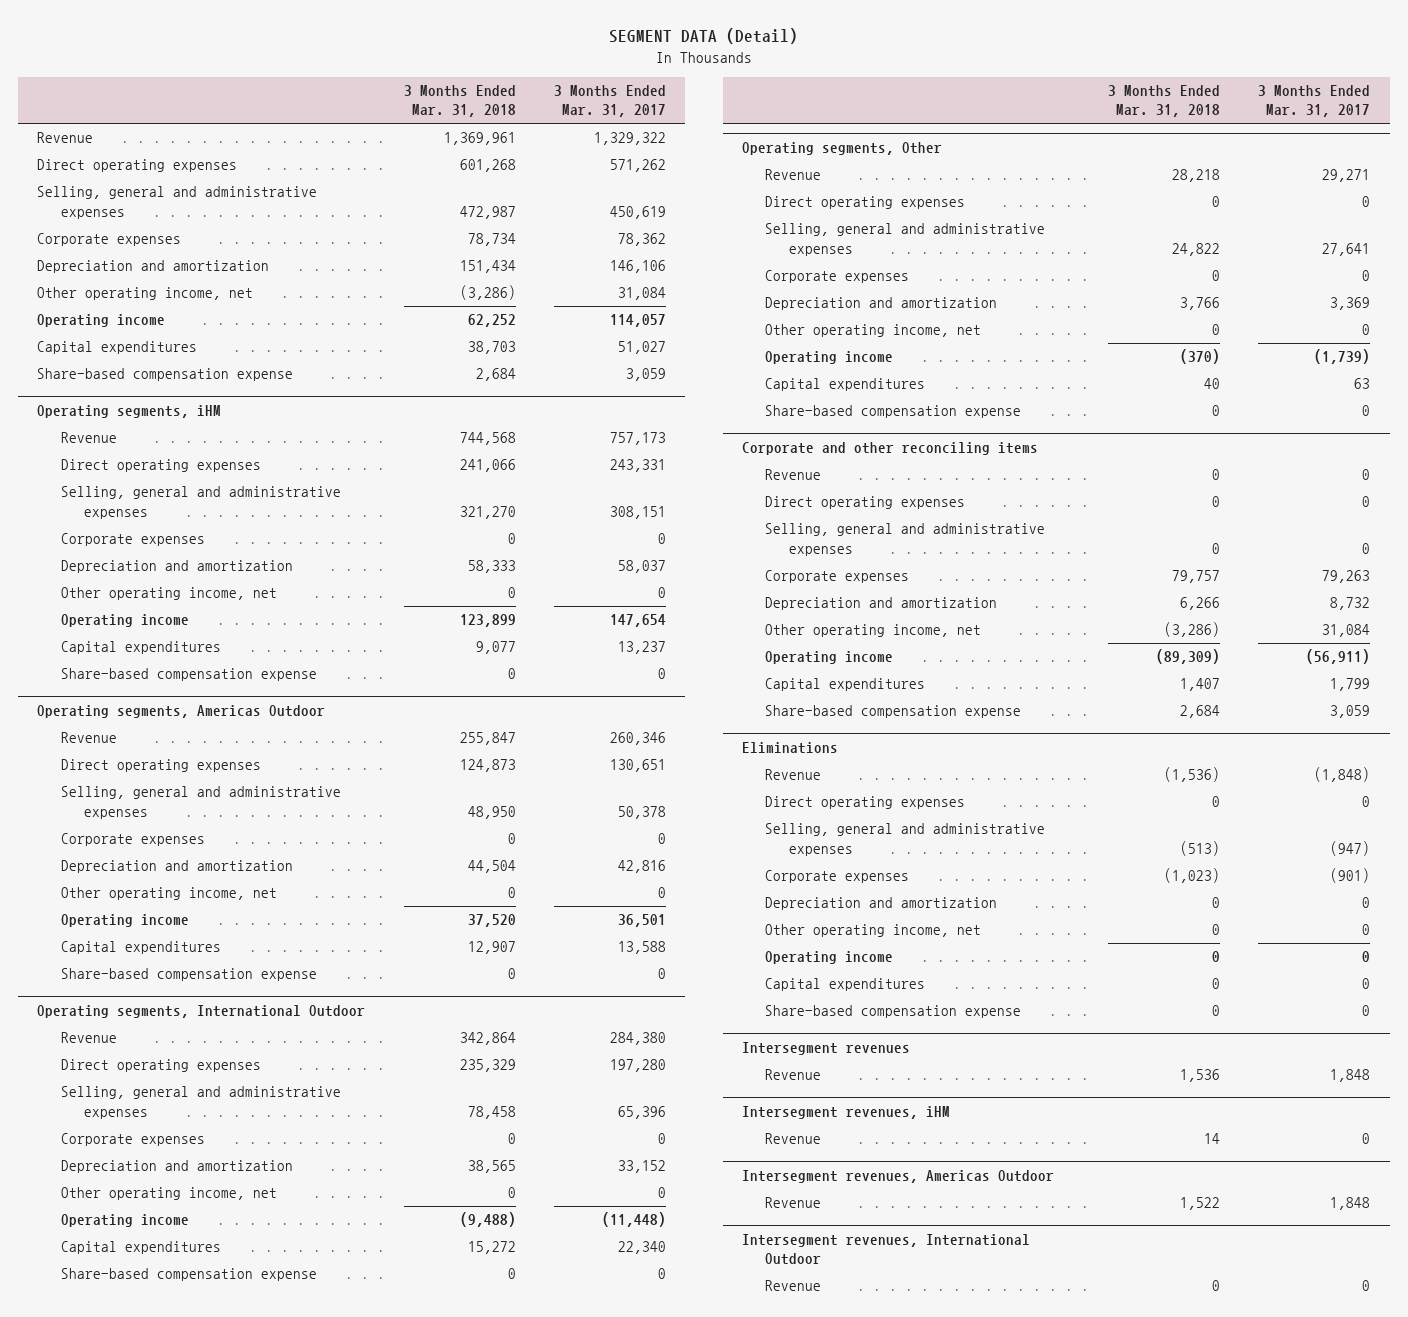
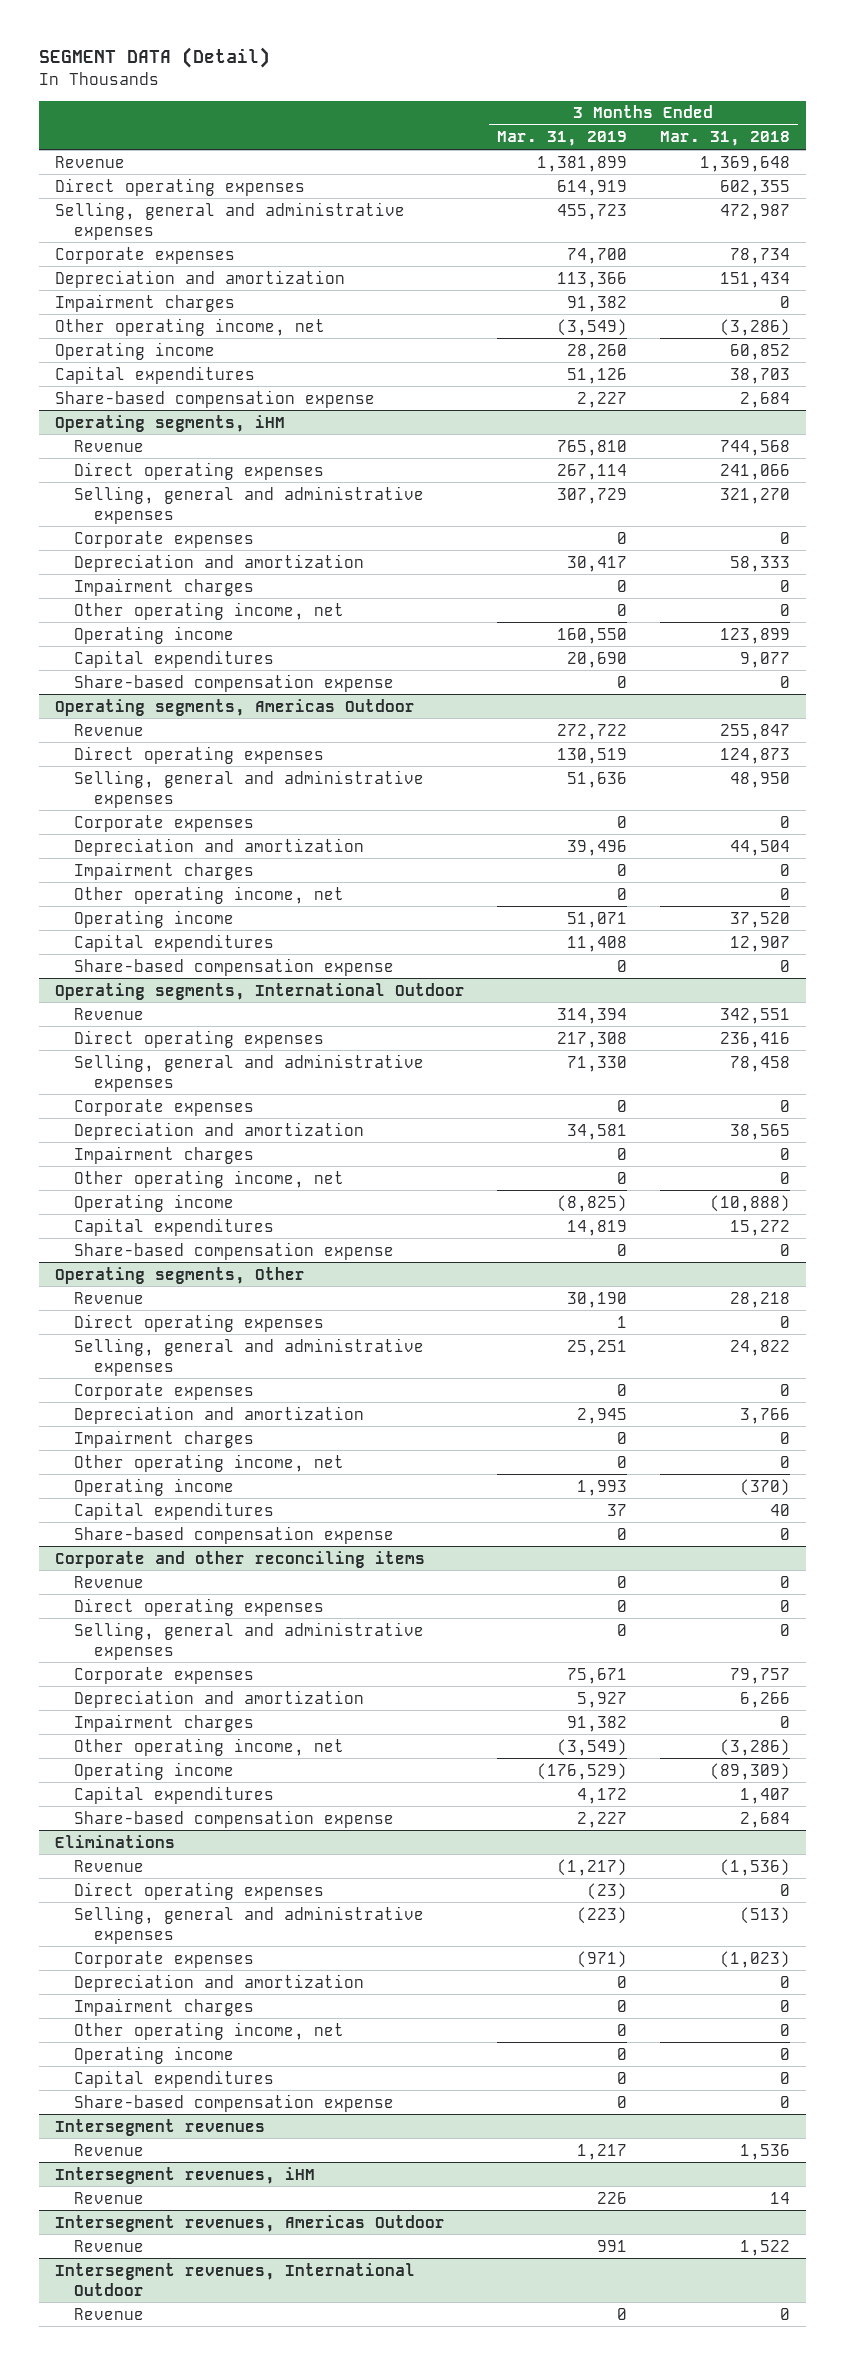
[554,85,667,118] 3 Months Ended Mar. 31, 2017 -> none
none -> [497,131,628,147] Mar. 31, 2019
[443,132,516,146] 1,369,961 -> [699,155,790,172] 1,369,648
[459,159,516,173] 601,268 -> [719,179,790,196] 602,355
none -> [54,293,235,312] Impairment charges
[467,314,516,328] 62,252 -> [729,343,790,360] 60,852
none -> [74,577,255,596] Impairment charges
none -> [74,861,255,880] Impairment charges
[459,1032,516,1046] 342,864 -> [719,1007,790,1024] 342,551
[459,1059,516,1073] 235,329 -> [719,1031,790,1048] 236,416
none -> [74,1145,255,1164] Impairment charges
[459,1212,516,1228] (9,488) -> [709,1194,790,1212] (10,888)
none -> [74,1429,255,1448] Impairment charges
none -> [74,1713,255,1732] Impairment charges
none -> [74,1997,255,2016] Impairment charges

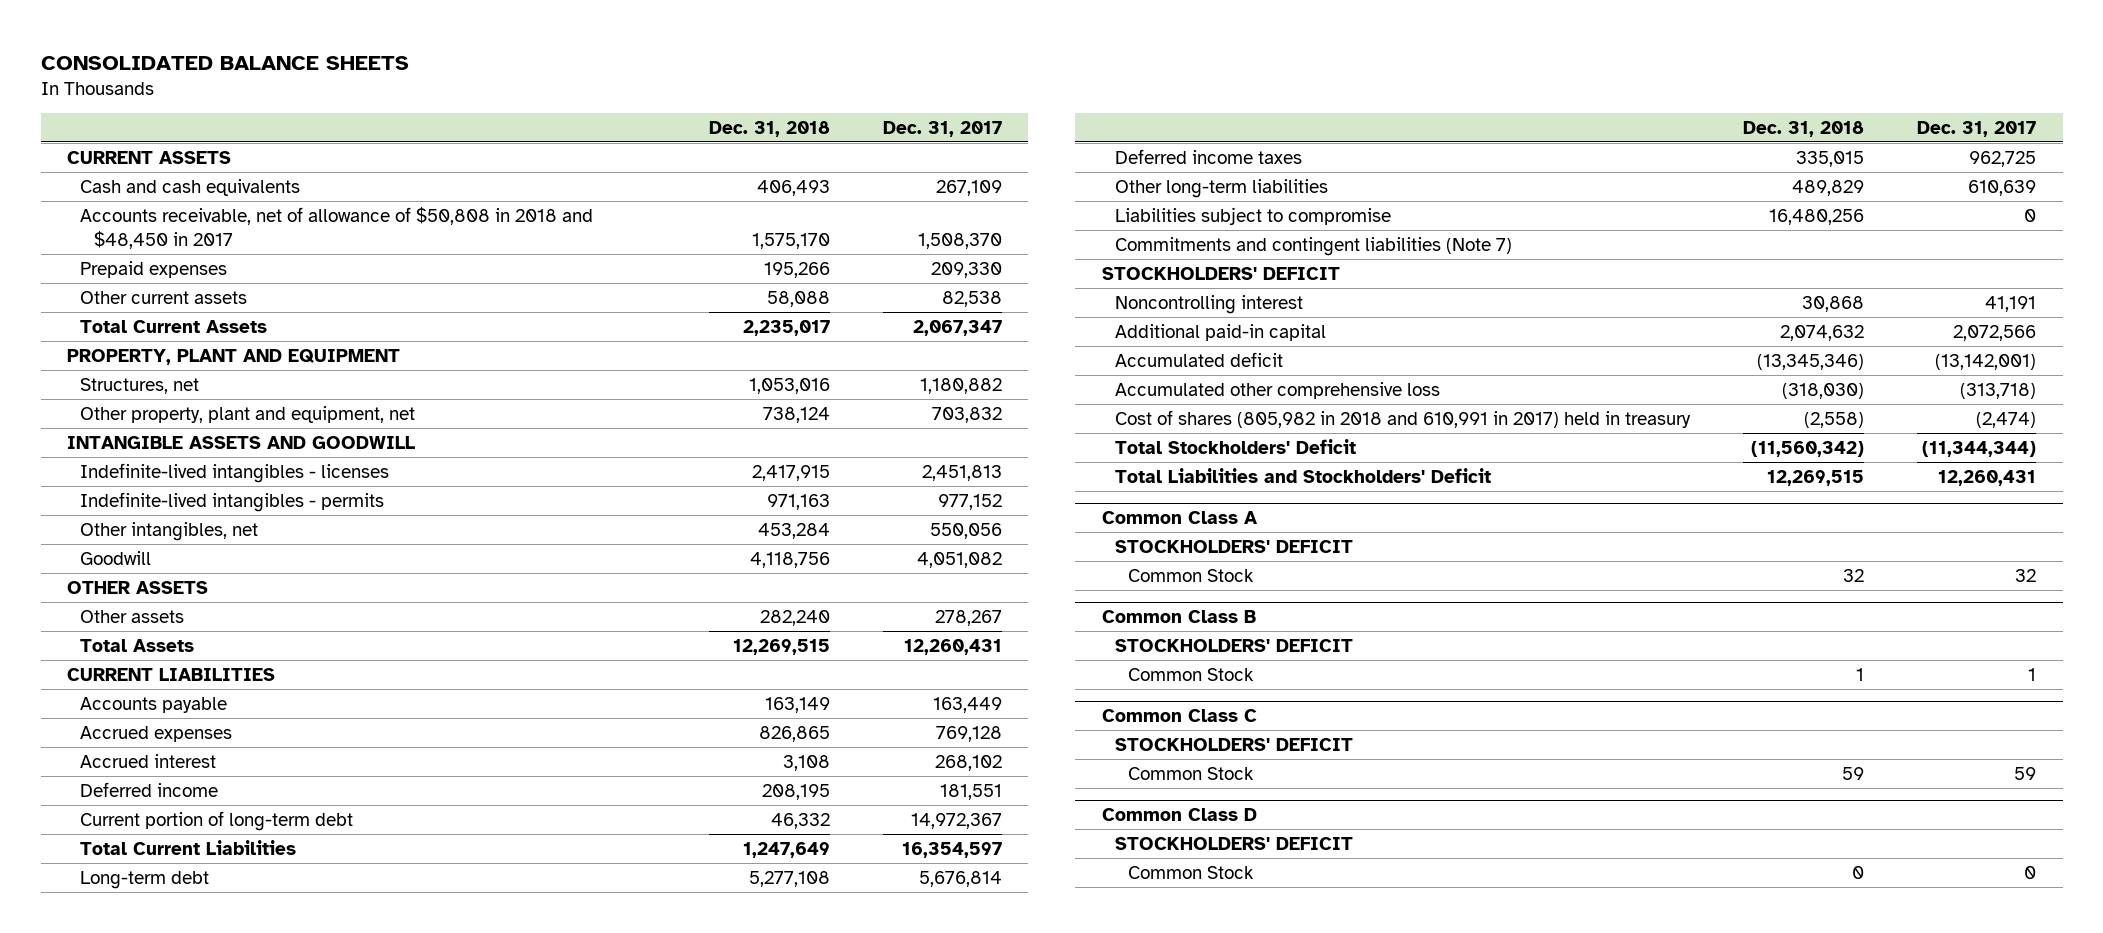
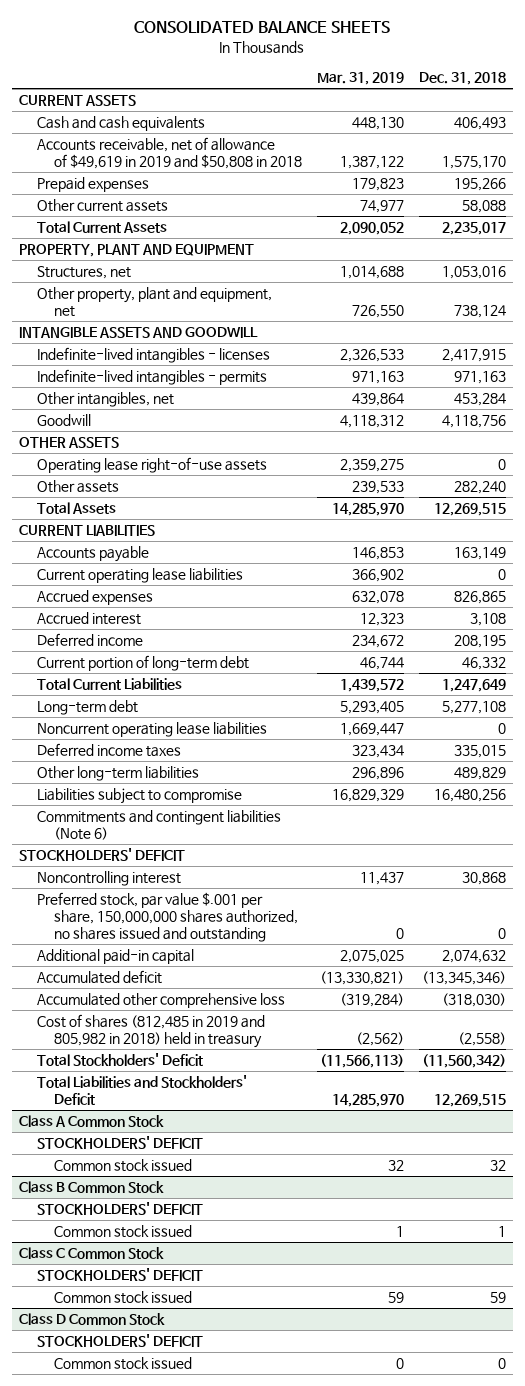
[882,120,1002,137] Dec. 31, 2017 -> none
none -> [316,72,404,86] Mar. 31, 2019
[80,206,594,249] Accounts receivable, net of allowance of $50,808 in 2018 and $48,450 in 2017 -> [36,137,303,169] Accounts receivable, net of allowance of $49,619 in 2019 and $50,808 in 2018
none -> [36,457,267,474] Operating lease right-of-use assets
none -> [36,568,243,584] Current operating lease liabilities
none -> [36,722,267,738] Noncurrent operating lease liabilities
[1114,236,1512,256] Commitments and contingent liabilities (Note 7) -> [36,810,281,840] Commitments and contingent liabilities (Note 6)
none -> [36,892,299,942] Preferred stock, par value $.001 per share, 150,000,000 shares authorized, no shares issued and outstanding
[1114,409,1691,428] Cost of shares (805,982 in 2018 and 610,991 in 2017) held in treasury -> [36,1014,265,1048] Cost of shares (812,485 in 2019 and 805,982 in 2018) held in treasury
[1101,510,1258,524] Common Class A -> [19,1115,165,1128] Class A Common Stock
[1127,568,1254,582] Common Stock -> [54,1159,193,1173] Common stock issued
[1101,609,1256,623] Common Class B -> [19,1181,165,1194] Class B Common Stock
[1127,667,1254,681] Common Stock -> [54,1225,193,1239] Common stock issued
[1101,708,1257,722] Common Class C -> [19,1247,165,1260] Class C Common Stock
[1127,766,1254,780] Common Stock -> [54,1291,193,1305] Common stock issued
[1101,807,1257,821] Common Class D -> [19,1313,166,1326] Class D Common Stock
[1127,865,1254,879] Common Stock -> [54,1357,193,1371] Common stock issued

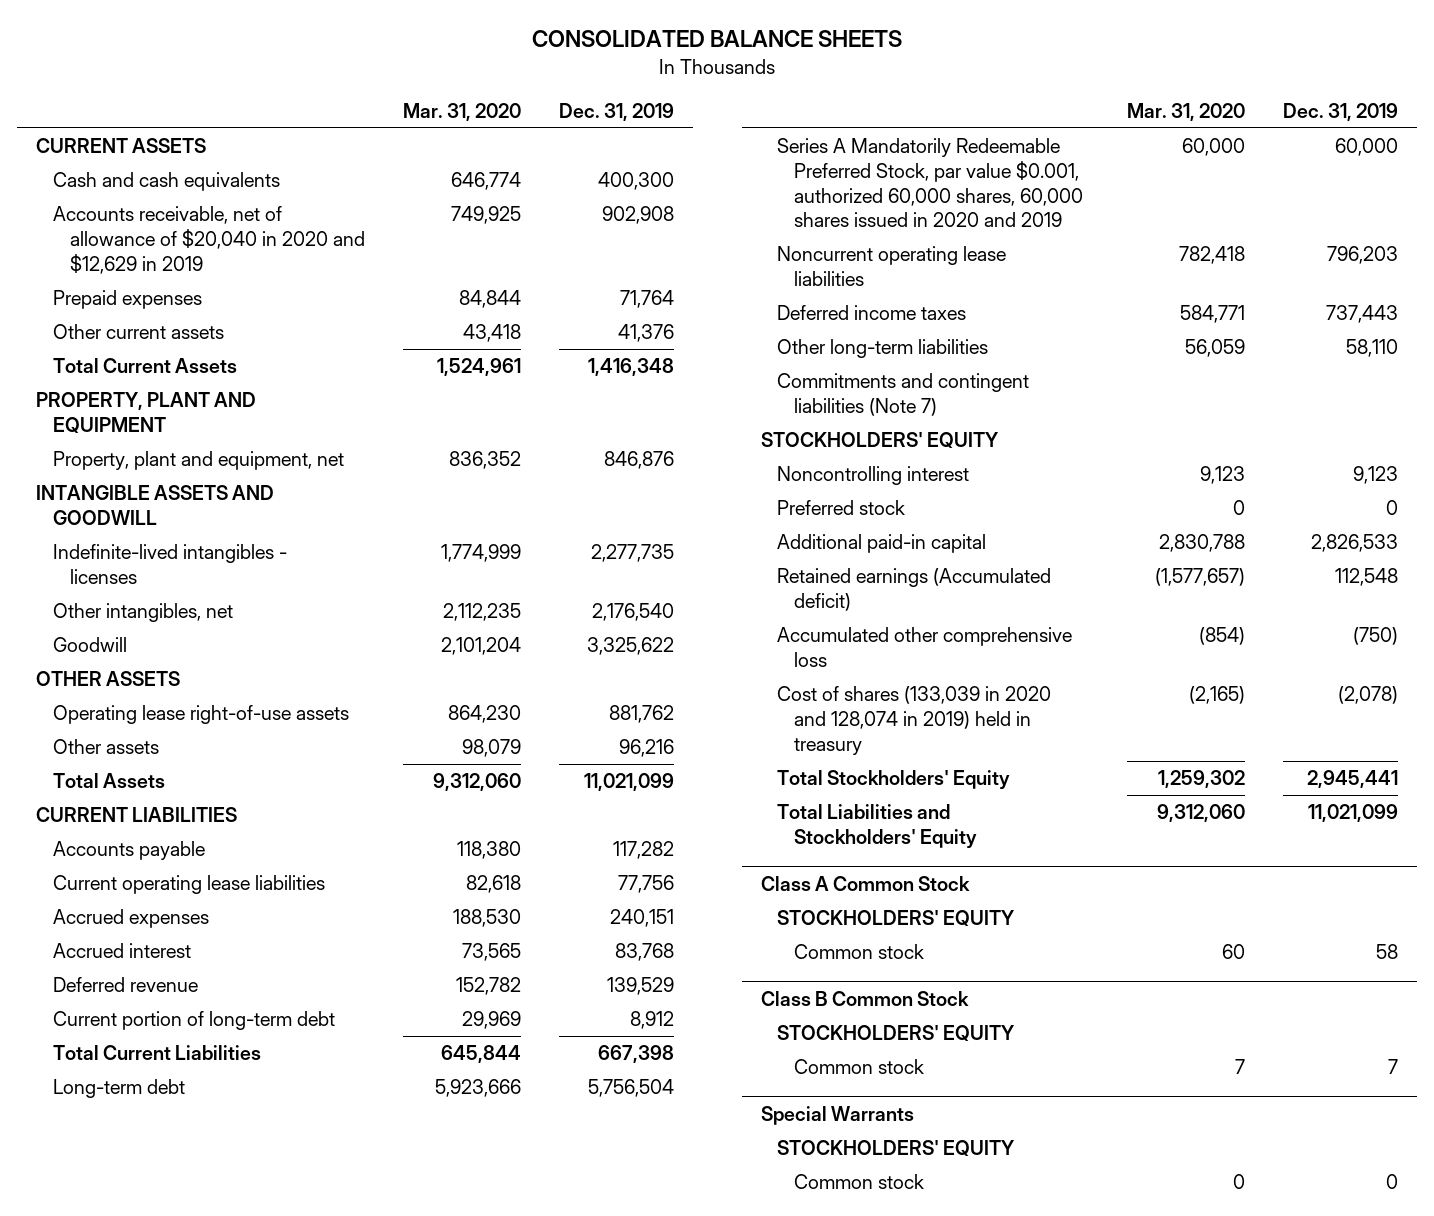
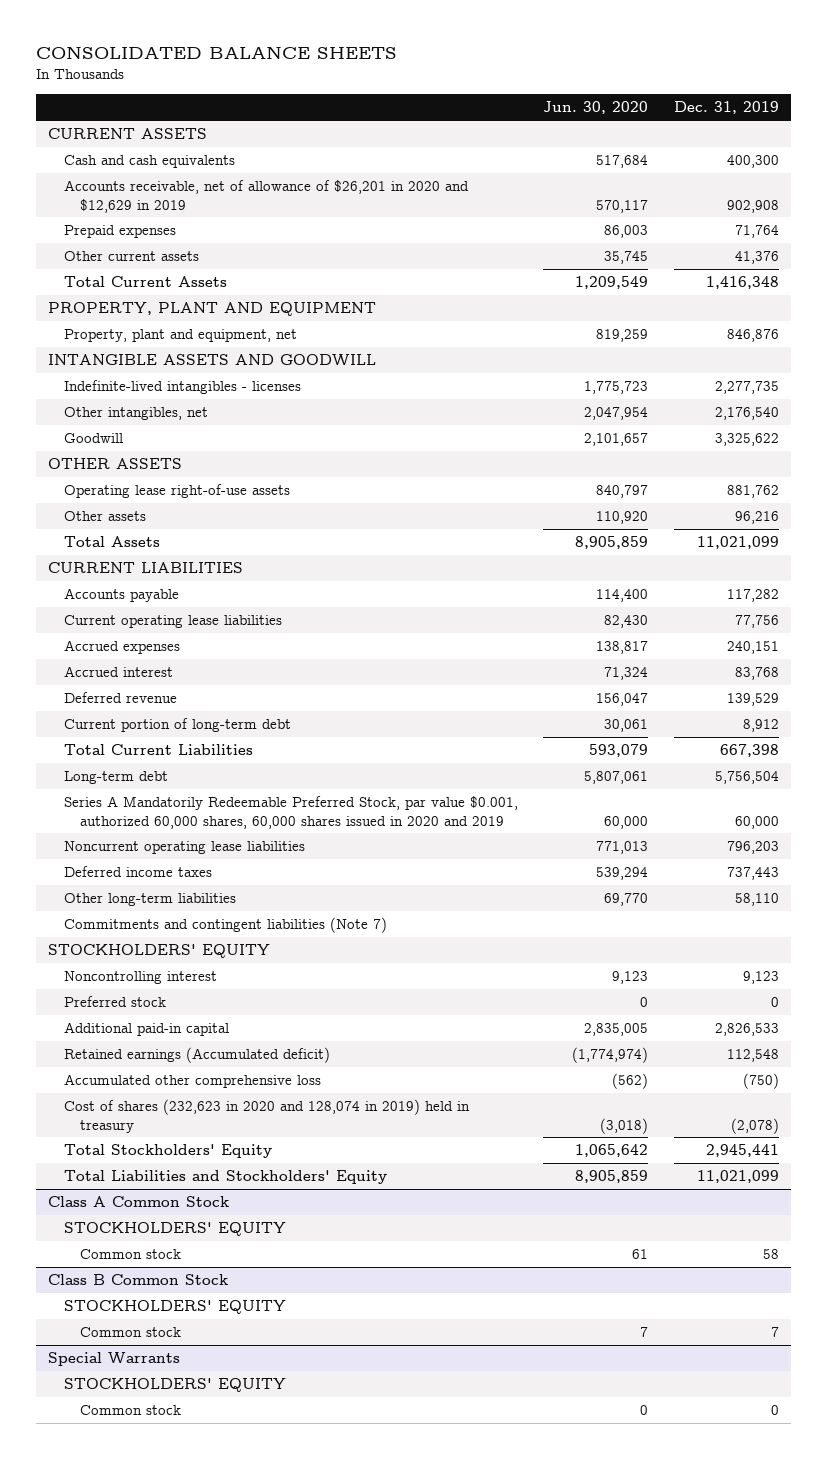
[402,102,521,121] Mar. 31, 2020 -> none
none -> [543,101,649,115] Jun. 30, 2020
[52,206,365,274] Accounts receivable, net of allowance of $20,040 in 2020 and $12,629 in 2019 -> [63,180,469,213] Accounts receivable, net of allowance of $26,201 in 2020 and $12,629 in 2019
[777,686,1052,755] Cost of shares (133,039 in 2020 and 128,074 in 2019) held in treasury -> [63,1099,470,1133] Cost of shares (232,623 in 2020 and 128,074 in 2019) held in treasury

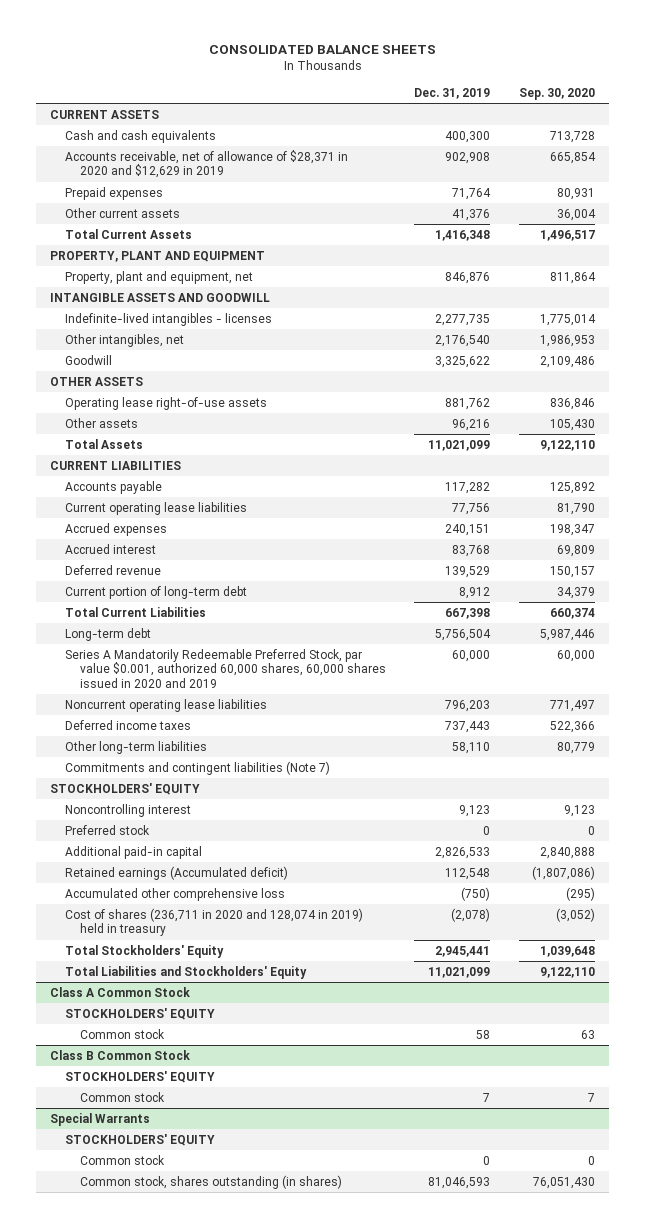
[543,101,649,115] Jun. 30, 2020 -> none
none -> [518,87,595,100] Sep. 30, 2020
[63,180,469,213] Accounts receivable, net of allowance of $26,201 in 2020 and $12,629 in 2019 -> [65,149,349,179] Accounts receivable, net of allowance of $28,371 in 2020 and $12,629 in 2019
[63,1099,470,1133] Cost of shares (232,623 in 2020 and 128,074 in 2019) held in treasury -> [65,907,364,937] Cost of shares (236,711 in 2020 and 128,074 in 2019) held in treasury
none -> [79,1174,342,1189] Common stock, shares outstanding (in shares)

